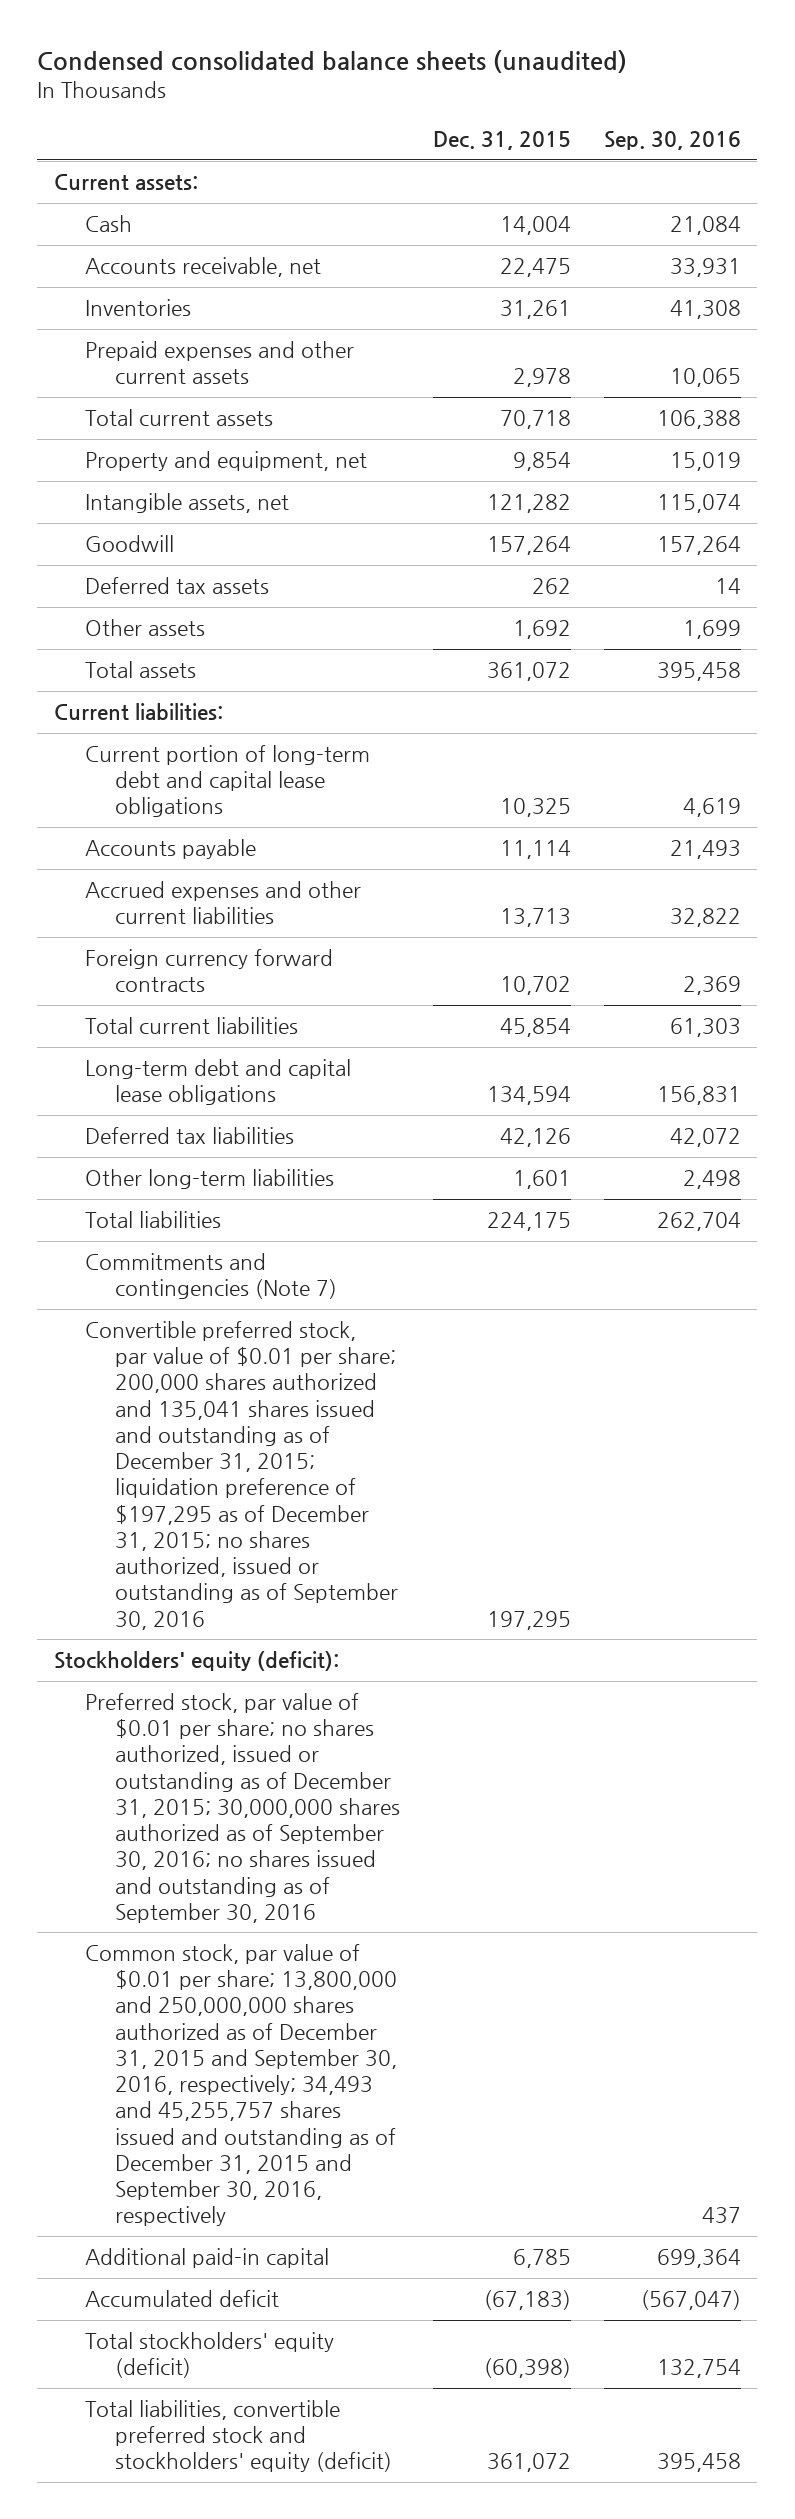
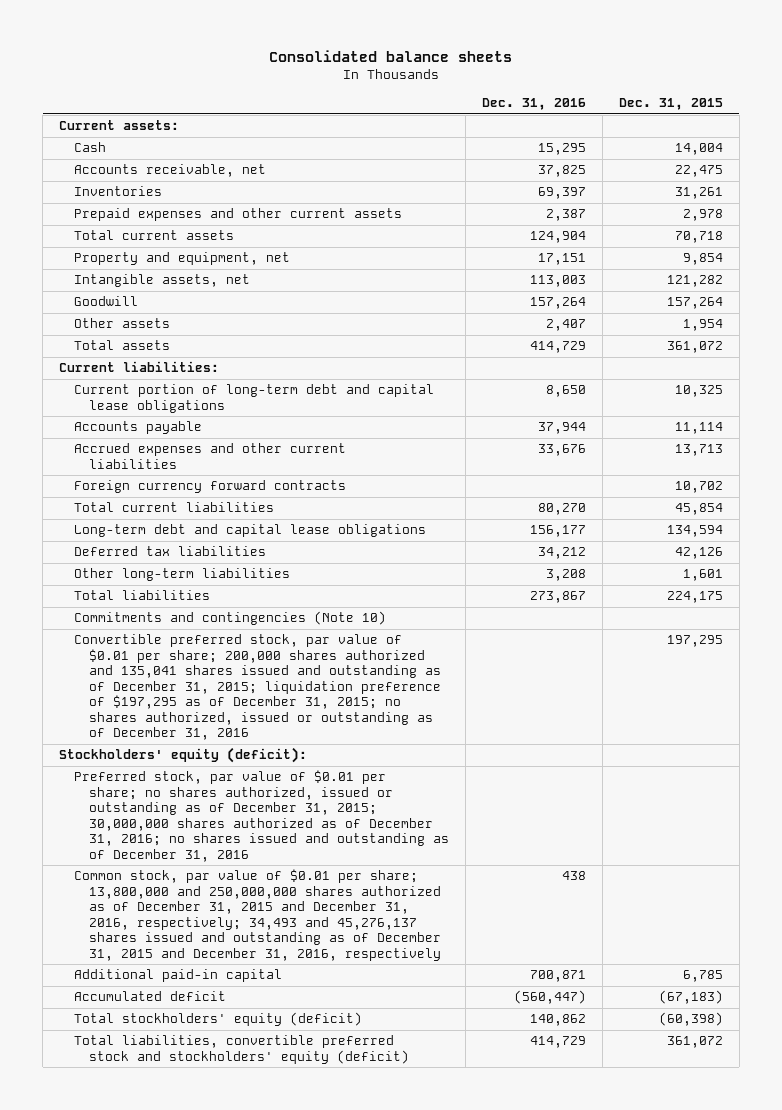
[37,50,628,74] Condensed consolidated balance sheets (unaudited) -> [268,50,512,63] Consolidated balance sheets
[603,130,741,150] Sep. 30, 2016 -> none
none -> [482,98,587,111] Dec. 31, 2016
[84,577,269,595] Deferred tax assets -> none
[513,620,572,640] 1,692 -> [682,319,723,332] 1,954
[84,1253,338,1300] Commitments and contingencies (Note 7) -> [74,611,387,626] Commitments and contingencies (Note 10)
[84,1321,399,1630] Convertible preferred stock, par value of $0.01 per share; 200,000 shares authorized and 135,041 shares issued and outstanding as of December 31, 2015; liquidation preference of $197,295 as of December 31, 2015; no shares authorized, issued or outstanding as of September 30, 2016 -> [74,634,442,741] Convertible preferred stock, par value of $0.01 per share; 200,000 shares authorized and 135,041 shares issued and outstanding as of December 31, 2015; liquidation preference of $197,295 as of December 31, 2015; no shares authorized, issued or outstanding as of December 31, 2016
[84,1693,401,1923] Preferred stock, par value of $0.01 per share; no shares authorized, issued or outstanding as of December 31, 2015; 30,000,000 shares authorized as of September 30, 2016; no shares issued and outstanding as of September 30, 2016 -> [74,770,450,862] Preferred stock, par value of $0.01 per share; no shares authorized, issued or outstanding as of December 31, 2015; 30,000,000 shares authorized as of December 31, 2016; no shares issued and outstanding as of December 31, 2016
[84,1944,398,2227] Common stock, par value of $0.01 per share; 13,800,000 and 250,000,000 shares authorized as of December 31, 2015 and September 30, 2016, respectively; 34,493 and 45,255,757 shares issued and outstanding as of December 31, 2015 and September 30, 2016, respectively -> [74,869,442,961] Common stock, par value of $0.01 per share; 13,800,000 and 250,000,000 shares authorized as of December 31, 2015 and December 31, 2016, respectively; 34,493 and 45,276,137 shares issued and outstanding as of December 31, 2015 and December 31, 2016, respectively

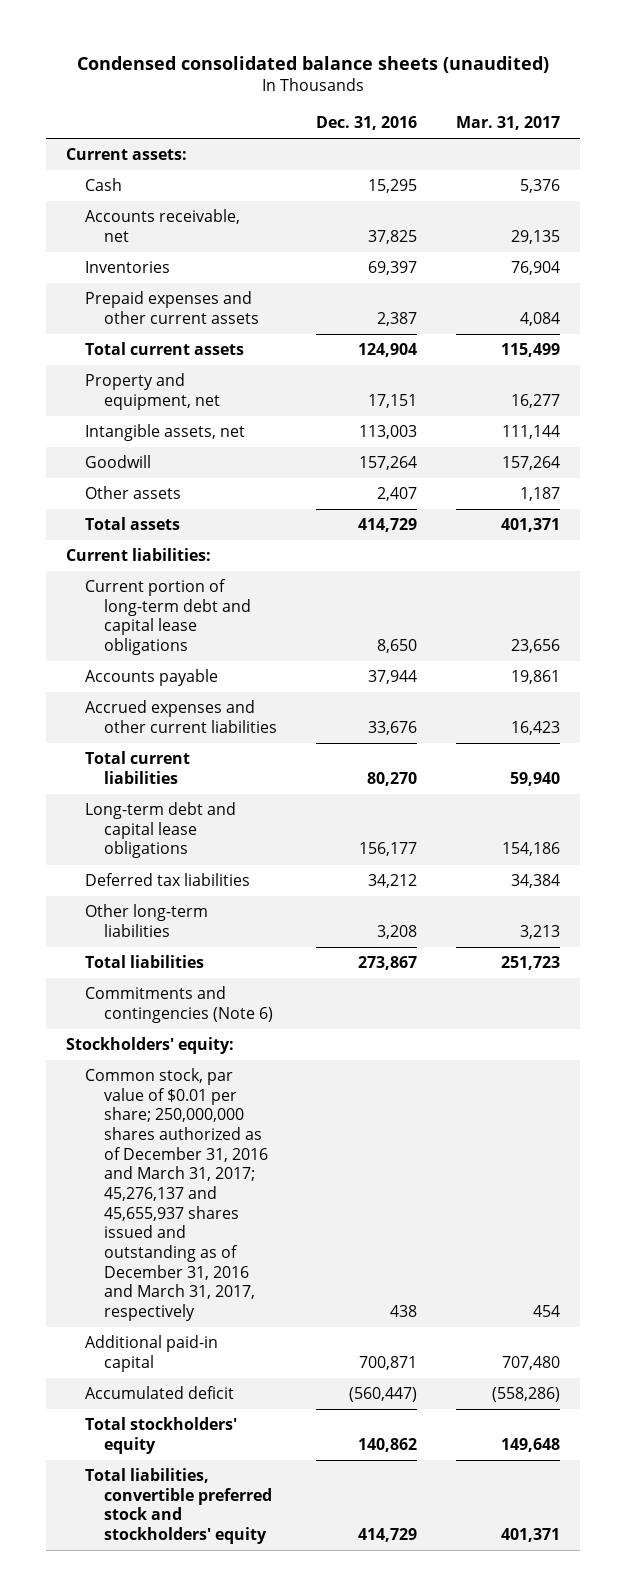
[268,50,512,63] Consolidated balance sheets -> [76,56,549,74] Condensed consolidated balance sheets (unaudited)
[618,98,723,111] Dec. 31, 2015 -> none
none -> [456,116,561,131] Mar. 31, 2017
[74,480,347,494] Foreign currency forward contracts -> none
[74,634,442,741] Convertible preferred stock, par value of $0.01 per share; 200,000 shares authorized and 135,041 shares issued and outstanding as of December 31, 2015; liquidation preference of $197,295 as of December 31, 2015; no shares authorized, issued or outstanding as of December 31, 2016 -> none
[74,770,450,862] Preferred stock, par value of $0.01 per share; no shares authorized, issued or outstanding as of December 31, 2015; 30,000,000 shares authorized as of December 31, 2016; no shares issued and outstanding as of December 31, 2016 -> none
[74,611,387,626] Commitments and contingencies (Note 10) -> [84,986,273,1023] Commitments and contingencies (Note 6)
[59,747,308,764] Stockholders' equity (deficit): -> [65,1037,234,1055] Stockholders' equity:
[74,869,442,961] Common stock, par value of $0.01 per share; 13,800,000 and 250,000,000 shares authorized as of December 31, 2015 and December 31, 2016, respectively; 34,493 and 45,276,137 shares issued and outstanding as of December 31, 2015 and December 31, 2016, respectively -> [84,1068,268,1321] Common stock, par value of $0.01 per share; 250,000,000 shares authorized as of December 31, 2016 and March 31, 2017; 45,276,137 and 45,655,937 shares issued and outstanding as of December 31, 2016 and March 31, 2017, respectively
[74,1012,363,1027] Total stockholders' equity (deficit) -> [84,1417,237,1454] Total stockholders' equity
[74,1035,410,1064] Total liabilities, convertible preferred stock and stockholders' equity (deficit) -> [84,1468,272,1545] Total liabilities, convertible preferred stock and stockholders' equity

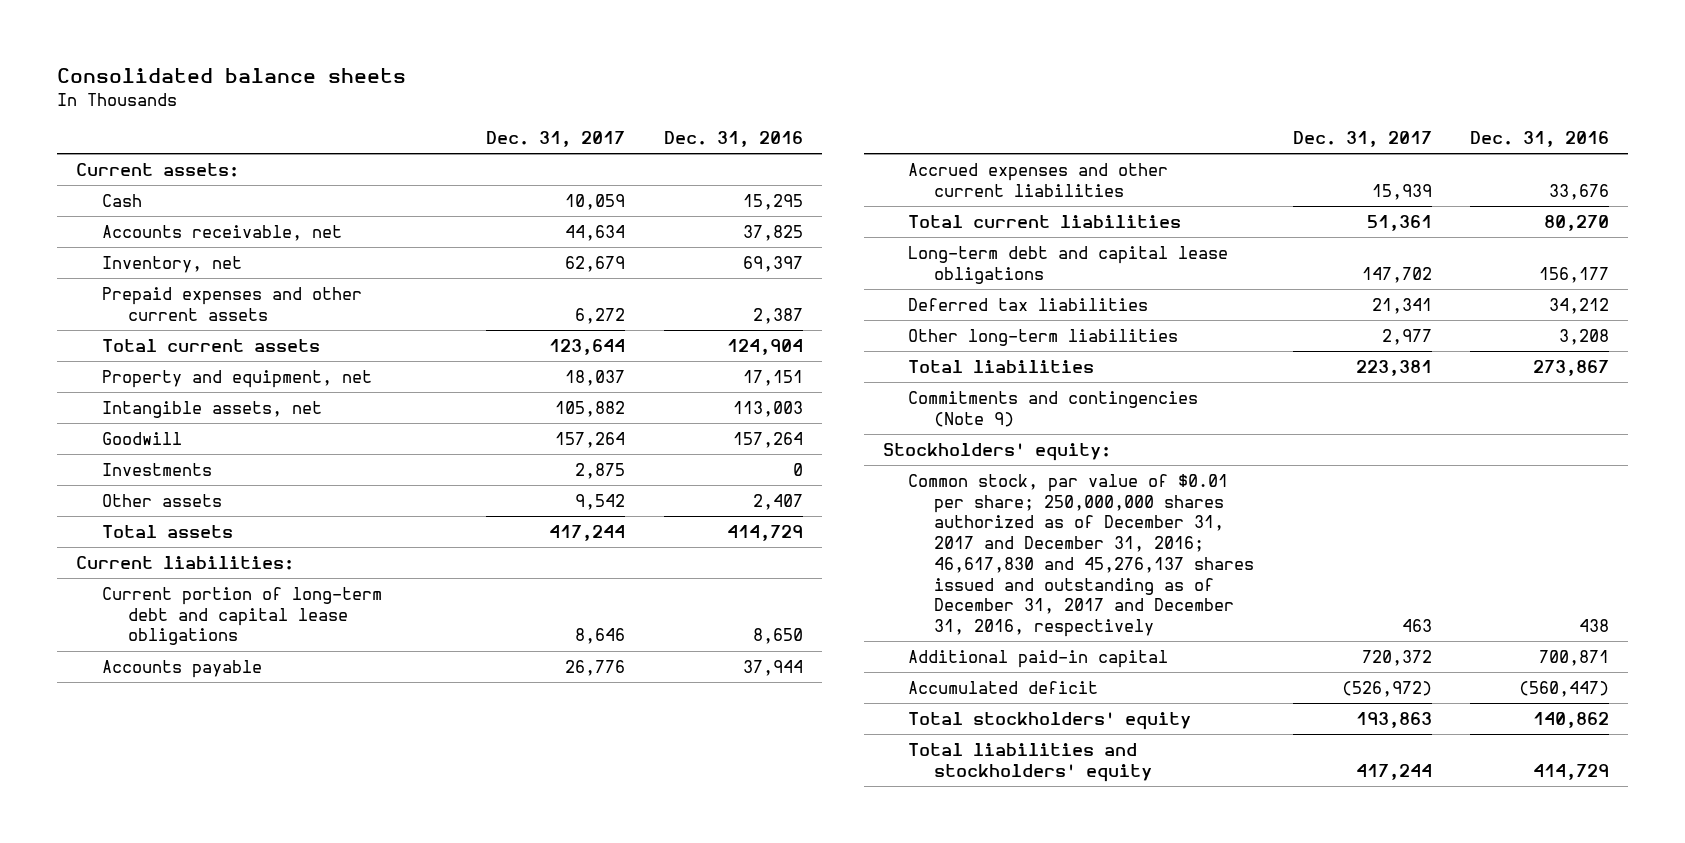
[76,56,549,74] Condensed consolidated balance sheets (unaudited) -> [57,68,407,84] Consolidated balance sheets
[456,116,561,131] Mar. 31, 2017 -> none
none -> [486,131,626,148] Dec. 31, 2017
[84,261,170,274] Inventories -> [102,255,243,273] Inventory, net
none -> [102,462,213,476] Investments
[84,986,273,1023] Commitments and contingencies (Note 6) -> [908,390,1199,427] Commitments and contingencies (Note 9)
[84,1068,268,1321] Common stock, par value of $0.01 per share; 250,000,000 shares authorized as of December 31, 2016 and March 31, 2017; 45,276,137 and 45,655,937 shares issued and outstanding as of December 31, 2016 and March 31, 2017, respectively -> [908,473,1255,638] Common stock, par value of $0.01 per share; 250,000,000 shares authorized as of December 31, 2017 and December 31, 2016; 46,617,830 and 45,276,137 shares issued and outstanding as of December 31, 2017 and December 31, 2016, respectively
[84,1468,272,1545] Total liabilities, convertible preferred stock and stockholders' equity -> [908,742,1153,782] Total liabilities and stockholders' equity

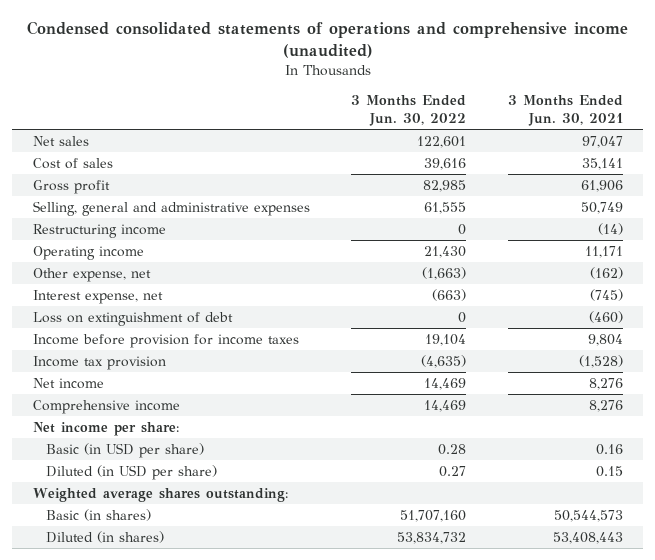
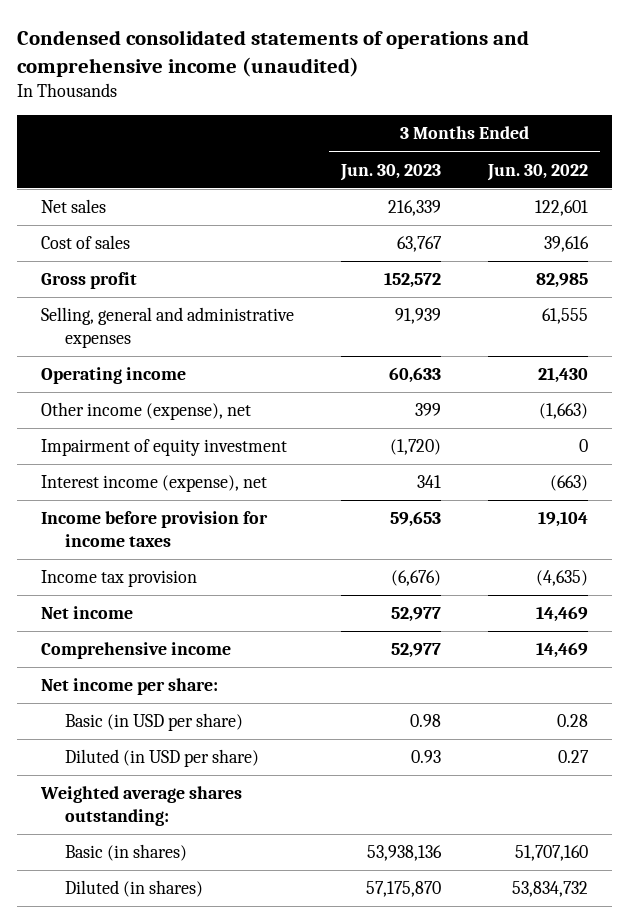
[507,95,623,127] 3 Months Ended Jun. 30, 2021 -> none
none -> [340,163,442,181] Jun. 30, 2023
[32,223,166,238] Restructuring income -> none
[32,311,233,326] Loss on extinguishment of debt -> none
[32,267,151,282] Other expense, net -> [40,402,251,421] Other income (expense), net
none -> [40,439,287,457] Impairment of equity investment
[32,289,163,304] Interest expense, net -> [40,475,267,493] Interest income (expense), net

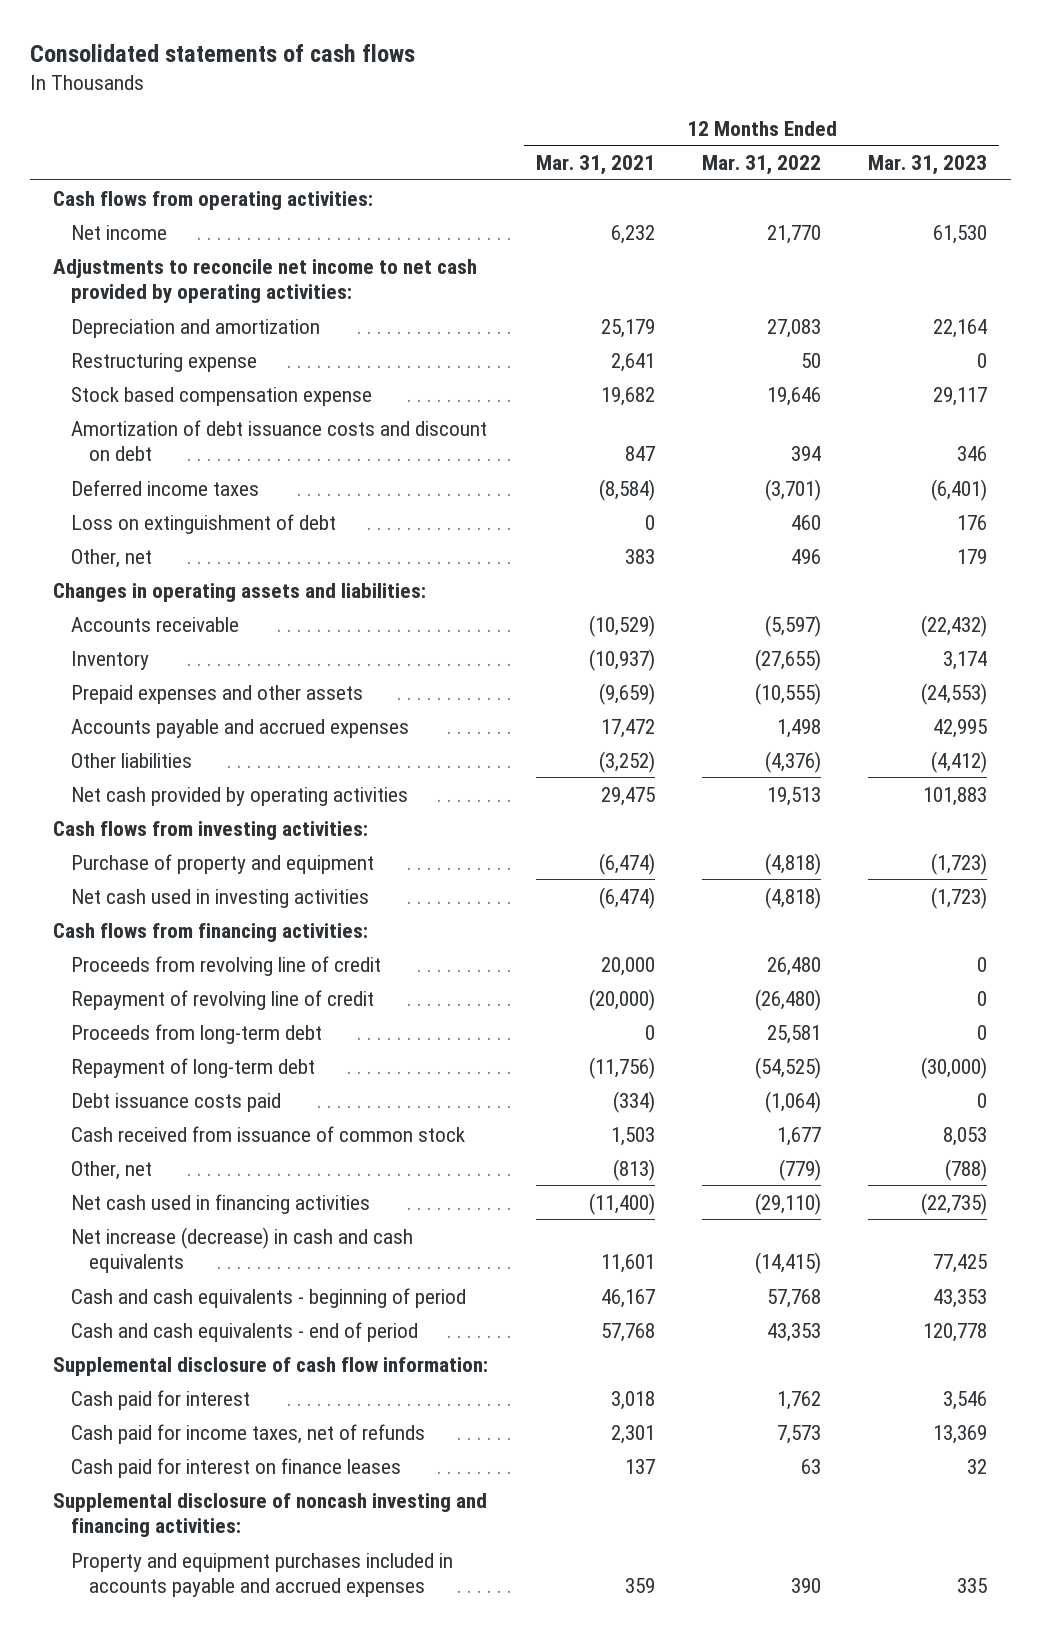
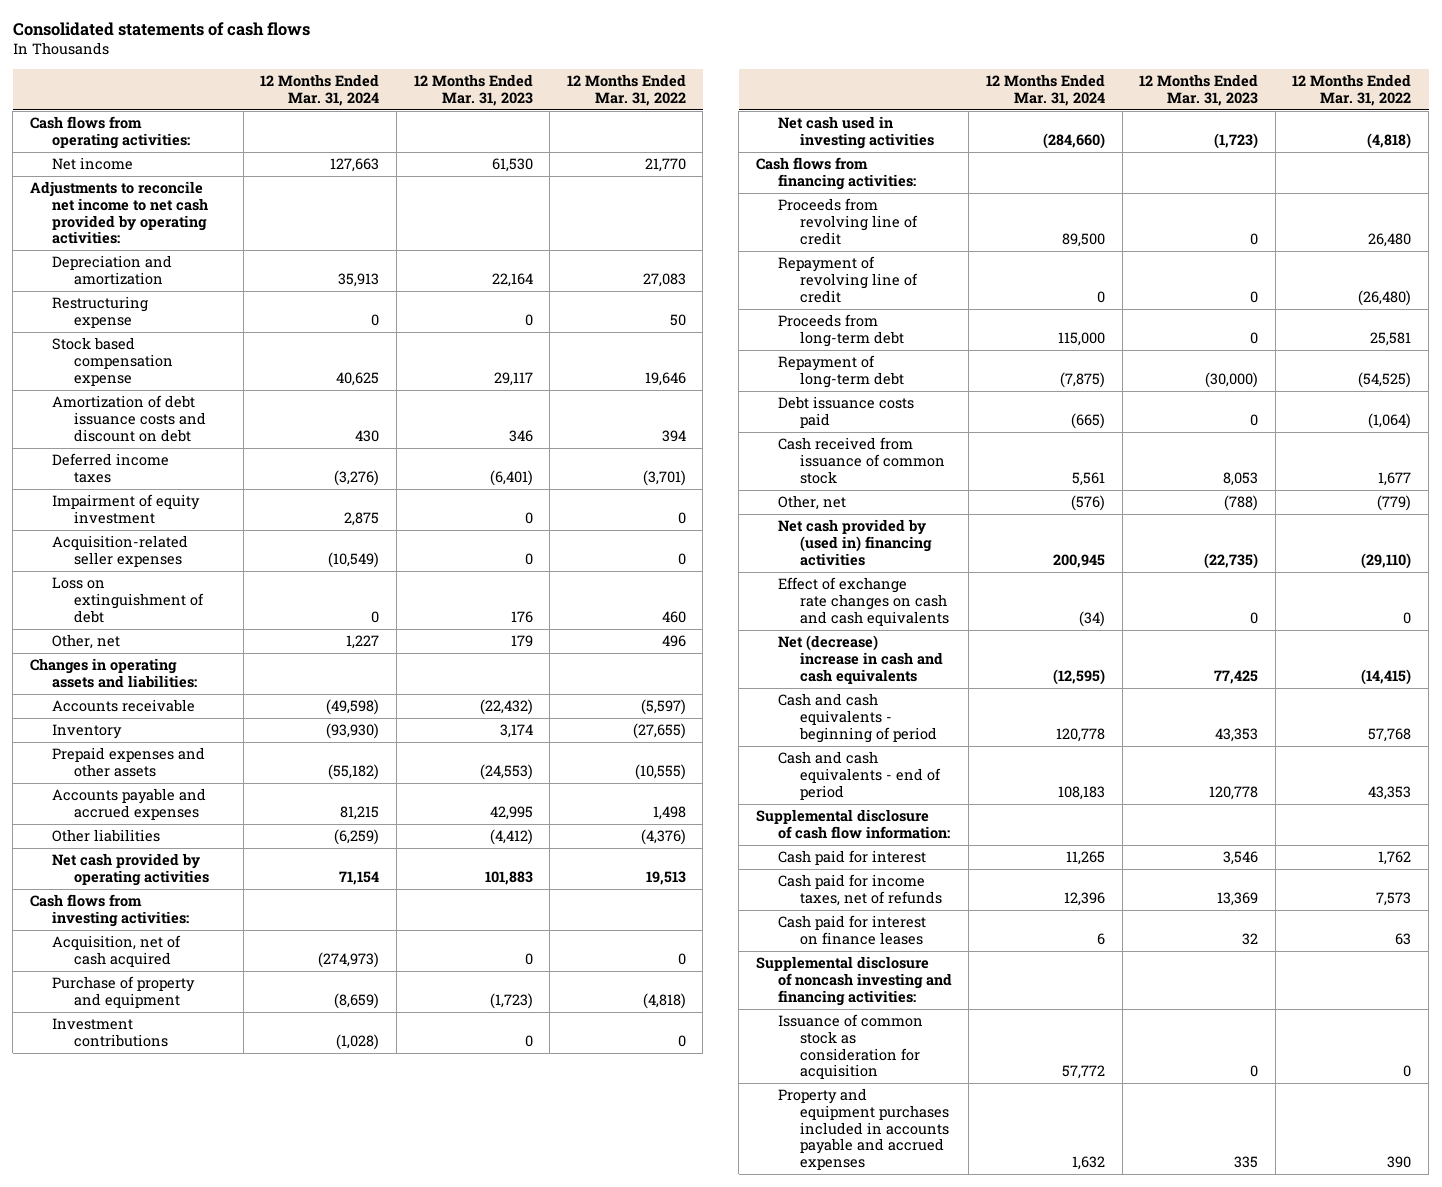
[535,154,655,175] Mar. 31, 2021 -> none
none -> [260,73,380,106] 12 Months Ended Mar. 31, 2024
none -> [51,494,200,524] Impairment of equity investment
none -> [51,535,188,567] Acquisition-related seller expenses
none -> [51,935,181,967] Acquisition, net of cash acquired
none -> [51,1018,168,1047] Investment contributions
[71,1193,371,1214] Net cash used in financing activities -> [777,519,932,566] Net cash provided by (used in) financing activities
none -> [777,577,949,626] Effect of exchange rate changes on cash and cash equivalents
[71,1226,414,1273] Net increase (decrease) in cash and cash equivalents -> [777,635,943,684] Net (decrease) increase in cash and cash equivalents
none -> [777,1014,923,1080] Issuance of common stock as consideration for acquisition

